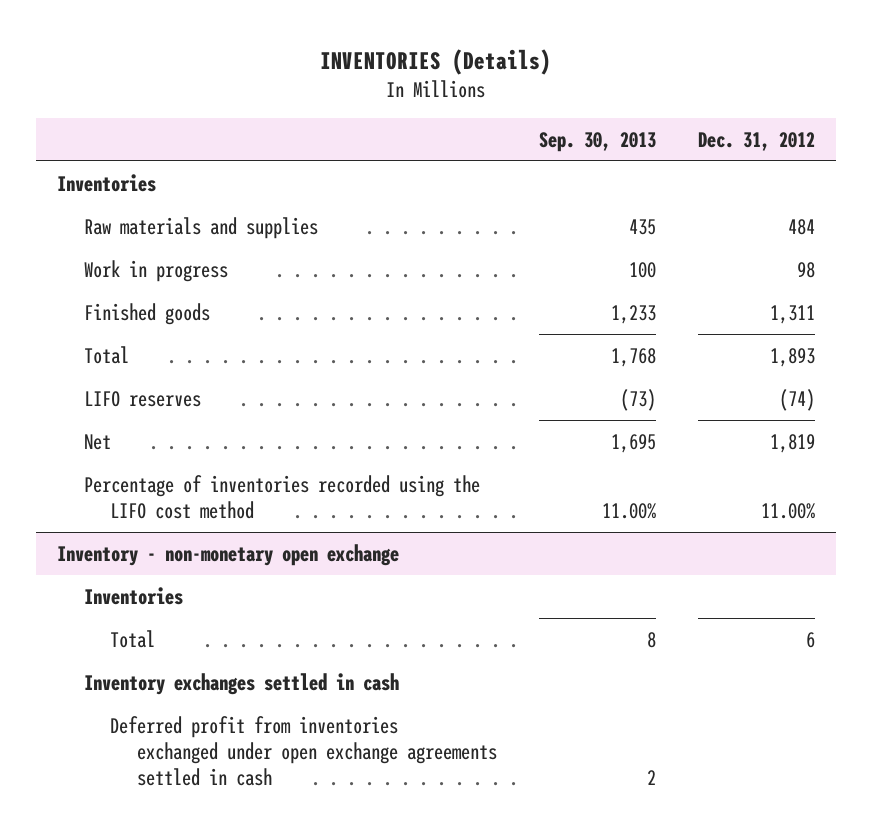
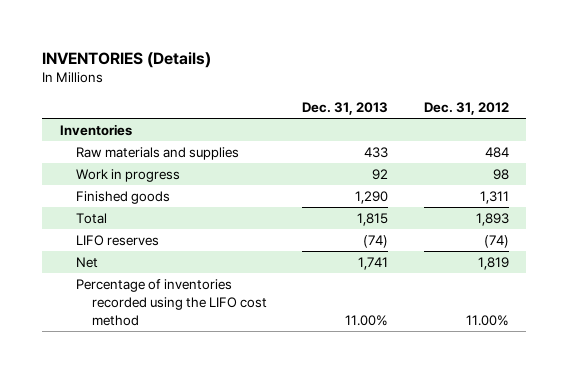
[538,131,656,152] Sep. 30, 2013 -> none
none -> [302,101,389,115] Dec. 31, 2013
[57,543,400,566] Inventory - non-monetary open exchange -> none
[83,586,183,605] Inventories -> none
[110,629,156,648] Total -> none
[83,672,399,695] Inventory exchanges settled in cash -> none
[110,715,497,787] Deferred profit from inventories exchanged under open exchange agreements settled in cash -> none

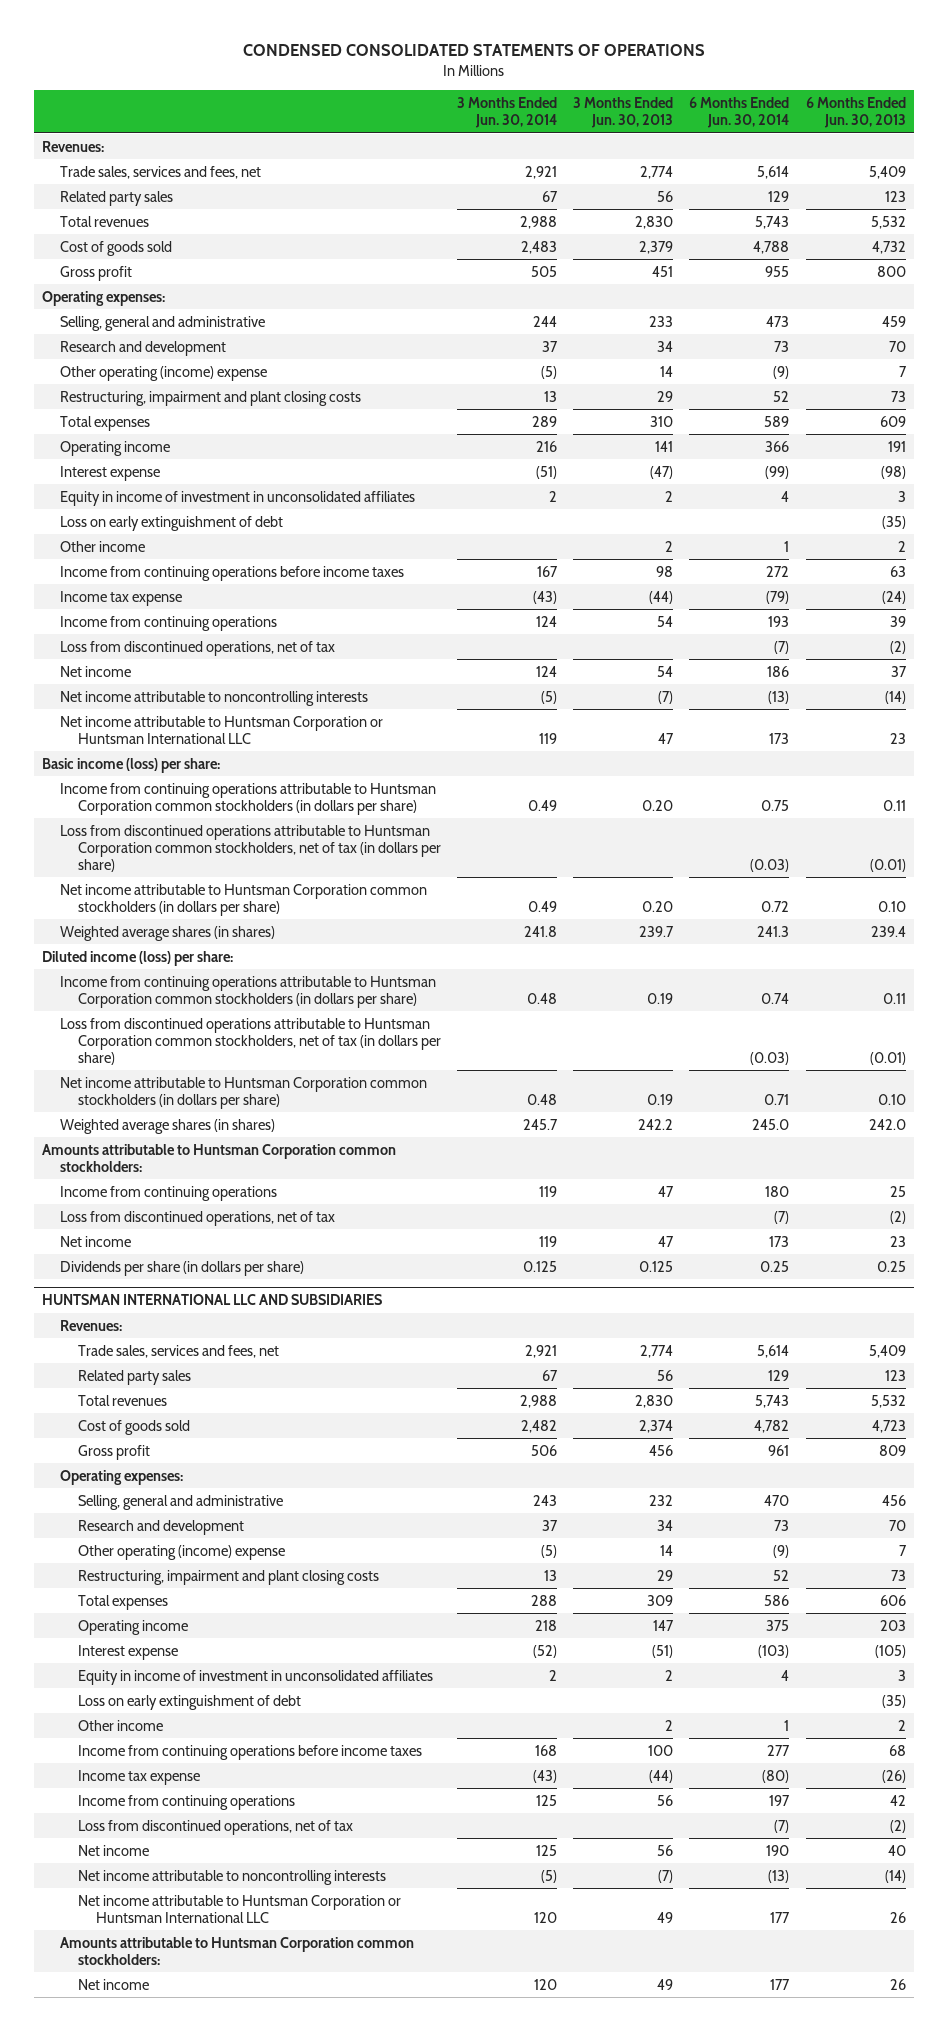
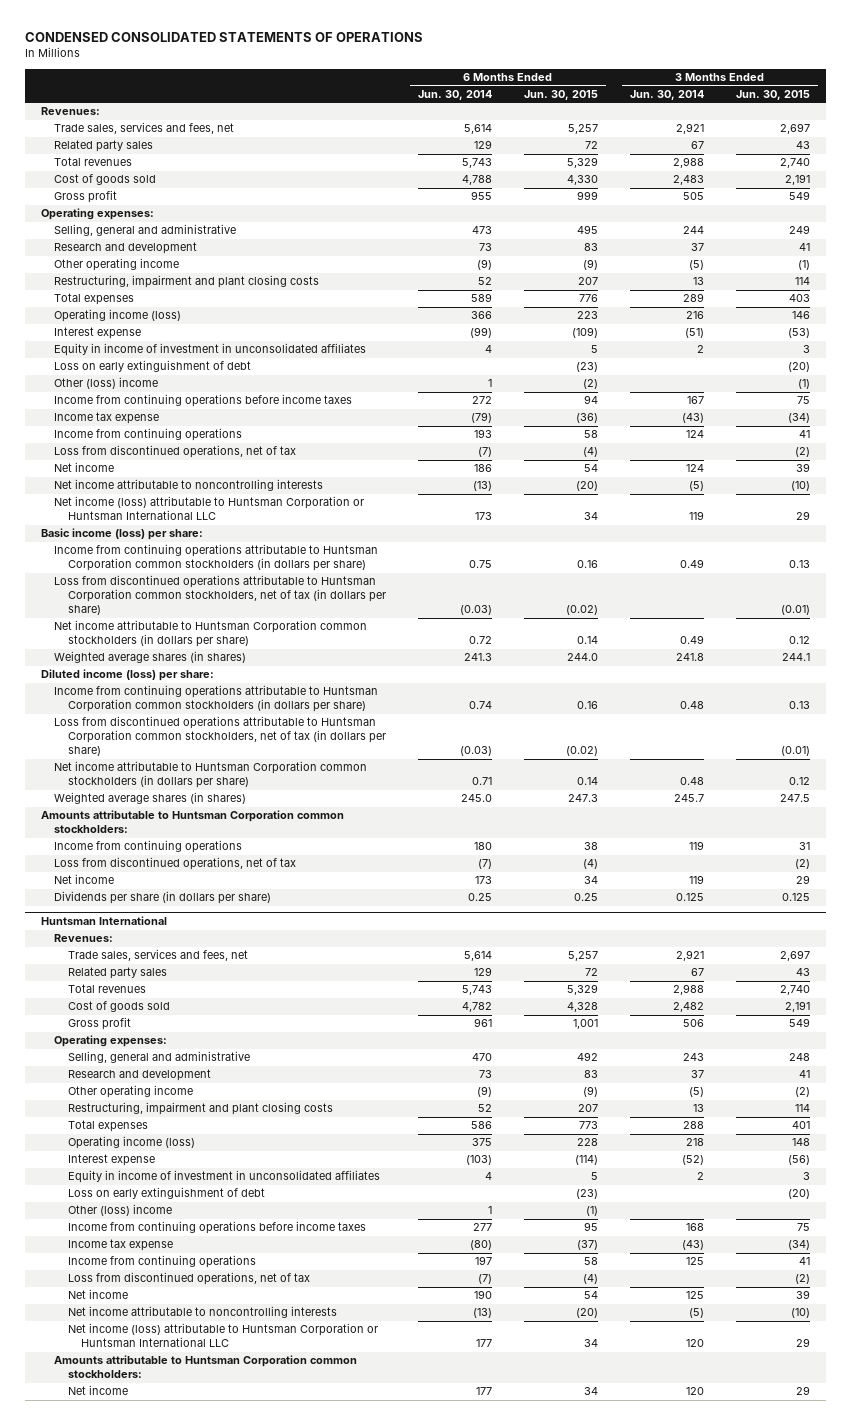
[573,96,674,129] 3 Months Ended Jun. 30, 2013 -> none
[805,96,906,129] 6 Months Ended Jun. 30, 2013 -> none
none -> [523,89,598,100] Jun. 30, 2015
none -> [735,89,810,100] Jun. 30, 2015
[59,365,267,381] Other operating (income) expense -> [54,258,180,272] Other operating income
[59,440,170,456] Operating income -> [54,309,182,323] Operating income (loss)
[59,540,145,552] Other income -> [54,377,159,390] Other (loss) income
[59,715,383,744] Net income attributable to Huntsman Corporation or Huntsman International LLC -> [54,496,365,521] Net income (loss) attributable to Huntsman Corporation or Huntsman International LLC
[41,1294,382,1306] HUNTSMAN INTERNATIONAL LLC AND SUBSIDIARIES -> none
none -> [40,916,167,926] Huntsman International
[77,1544,285,1560] Other operating (income) expense -> [67,1085,193,1099] Other operating income
[77,1619,188,1635] Operating income -> [67,1136,195,1150] Operating income (loss)
[77,1719,163,1731] Other income -> [67,1204,172,1217] Other (loss) income
[77,1894,401,1923] Net income attributable to Huntsman Corporation or Huntsman International LLC -> [67,1323,378,1348] Net income (loss) attributable to Huntsman Corporation or Huntsman International LLC

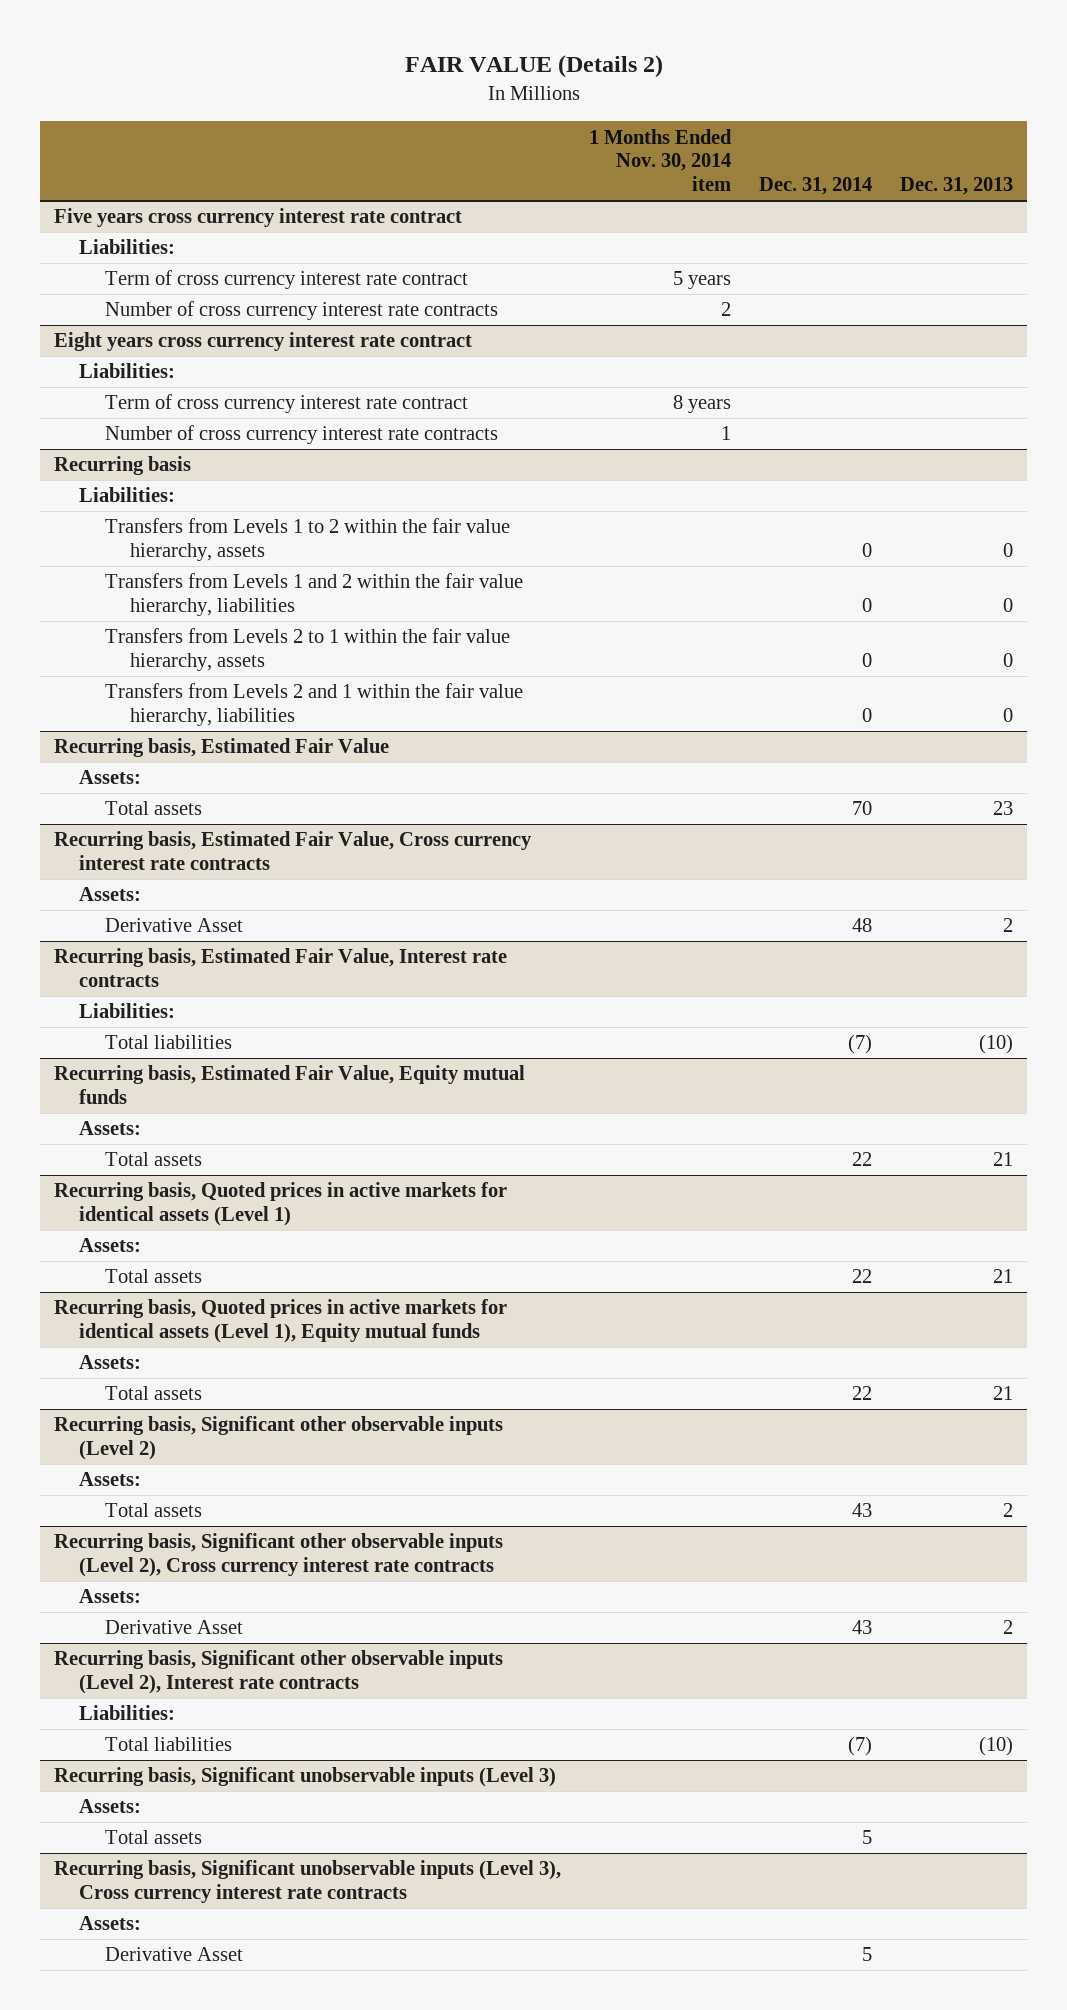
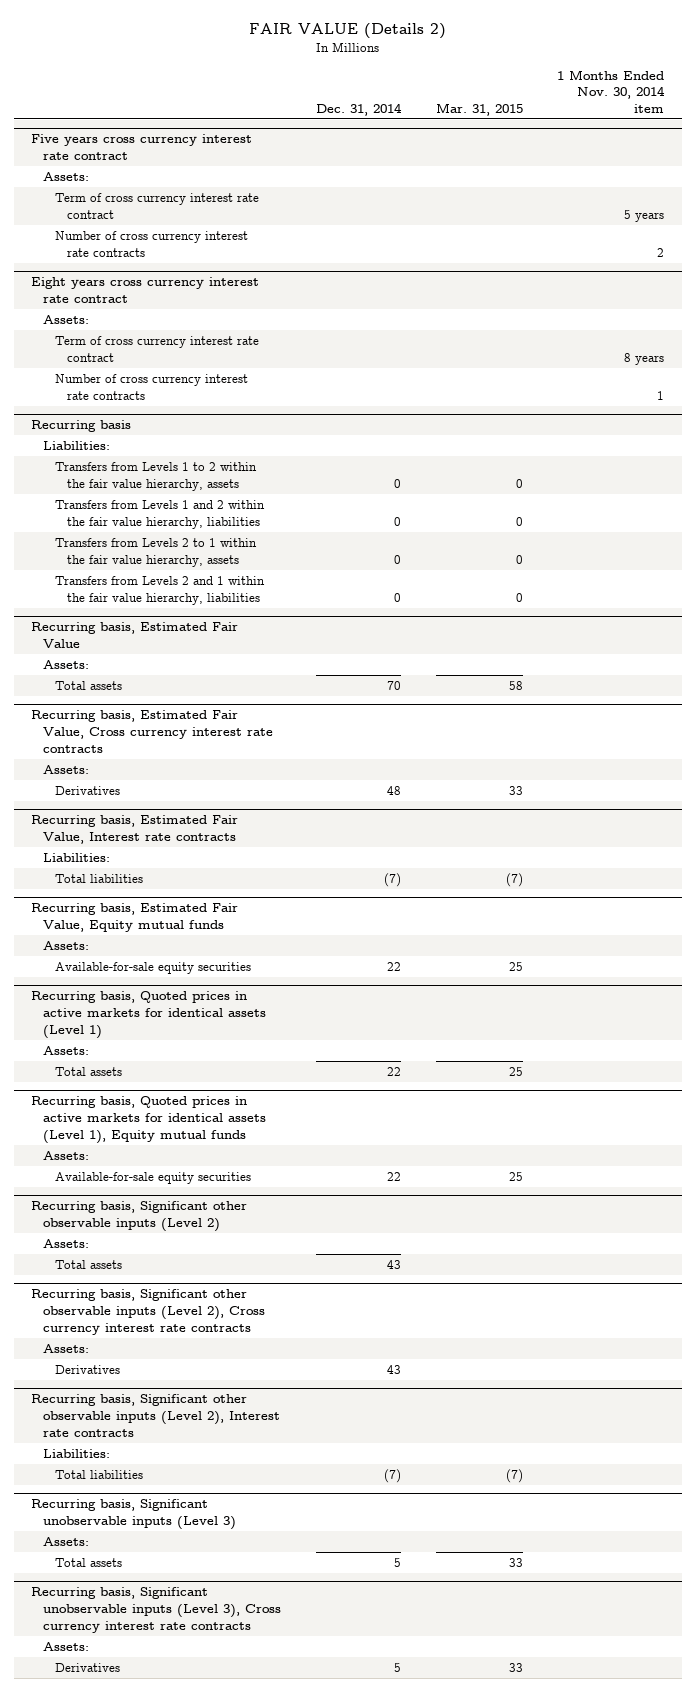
[899,177,1013,196] Dec. 31, 2013 -> none
none -> [435,102,523,116] Mar. 31, 2015
[79,239,176,255] Liabilities: -> none
none -> [43,171,90,181] Assets:
[79,363,176,379] Liabilities: -> none
none -> [43,314,90,324] Assets:
[104,918,243,933] Derivative Asset -> [55,785,121,795] Derivatives
[104,1152,202,1167] Total assets -> [55,961,252,974] Available-for-sale equity securities
[104,1386,202,1401] Total assets -> [55,1171,252,1184] Available-for-sale equity securities
[104,1620,243,1635] Derivative Asset -> [55,1364,121,1374] Derivatives
[104,1947,243,1962] Derivative Asset -> [55,1662,121,1672] Derivatives

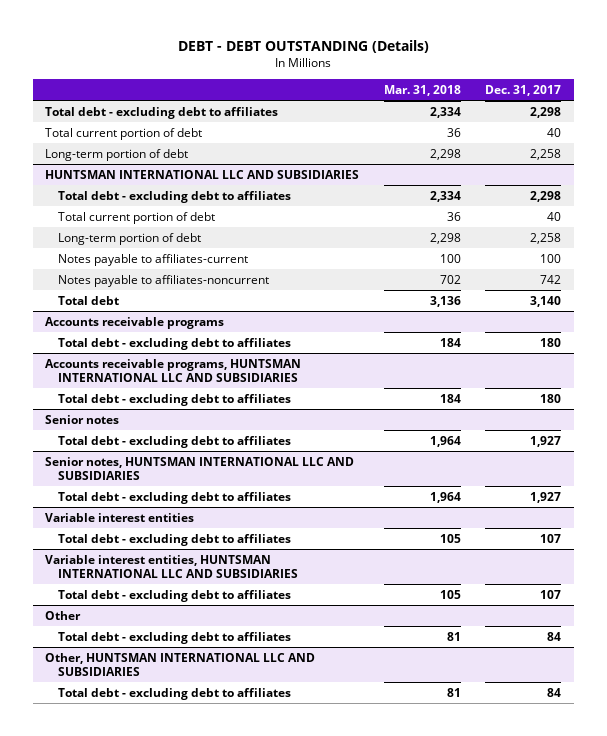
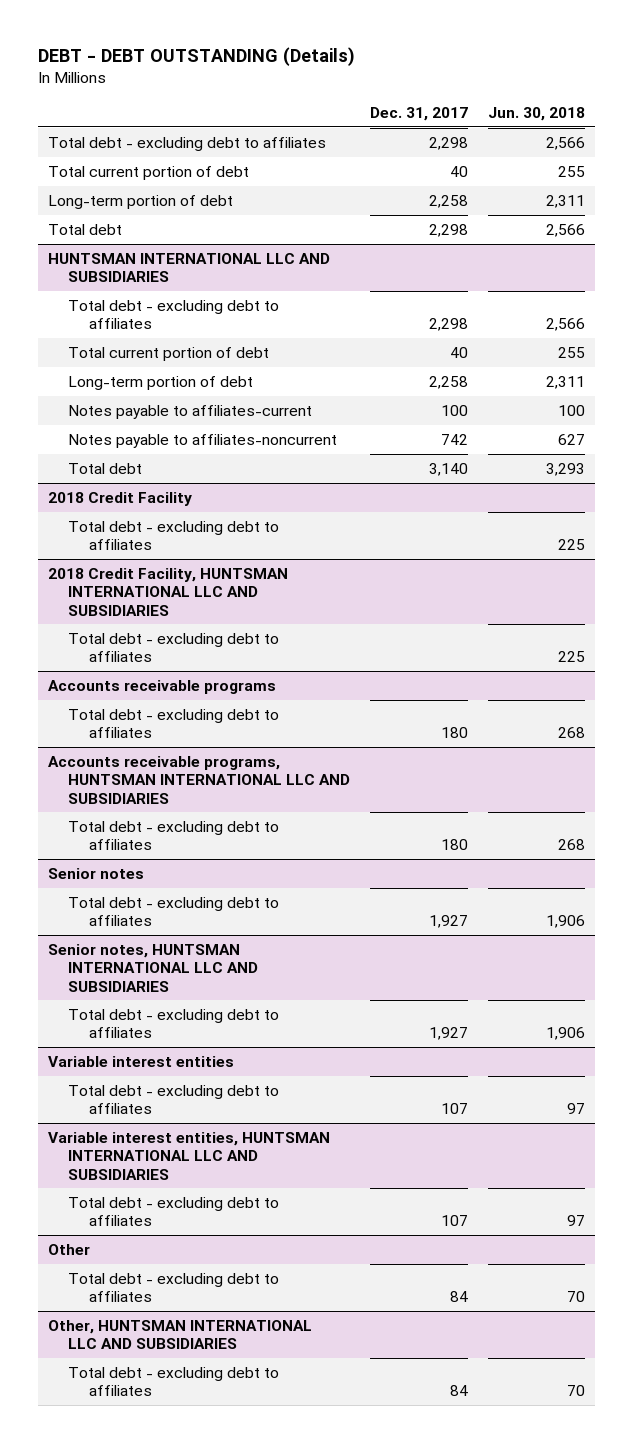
[383,84,461,96] Mar. 31, 2018 -> none
none -> [487,106,585,121] Jun. 30, 2018
none -> [47,223,122,235] Total debt
none -> [47,491,192,506] 2018 Credit Facility
none -> [68,520,280,551] Total debt - excluding debt to affiliates
none -> [47,567,288,616] 2018 Credit Facility, HUNTSMAN INTERNATIONAL LLC AND SUBSIDIARIES
none -> [68,632,280,663] Total debt - excluding debt to affiliates

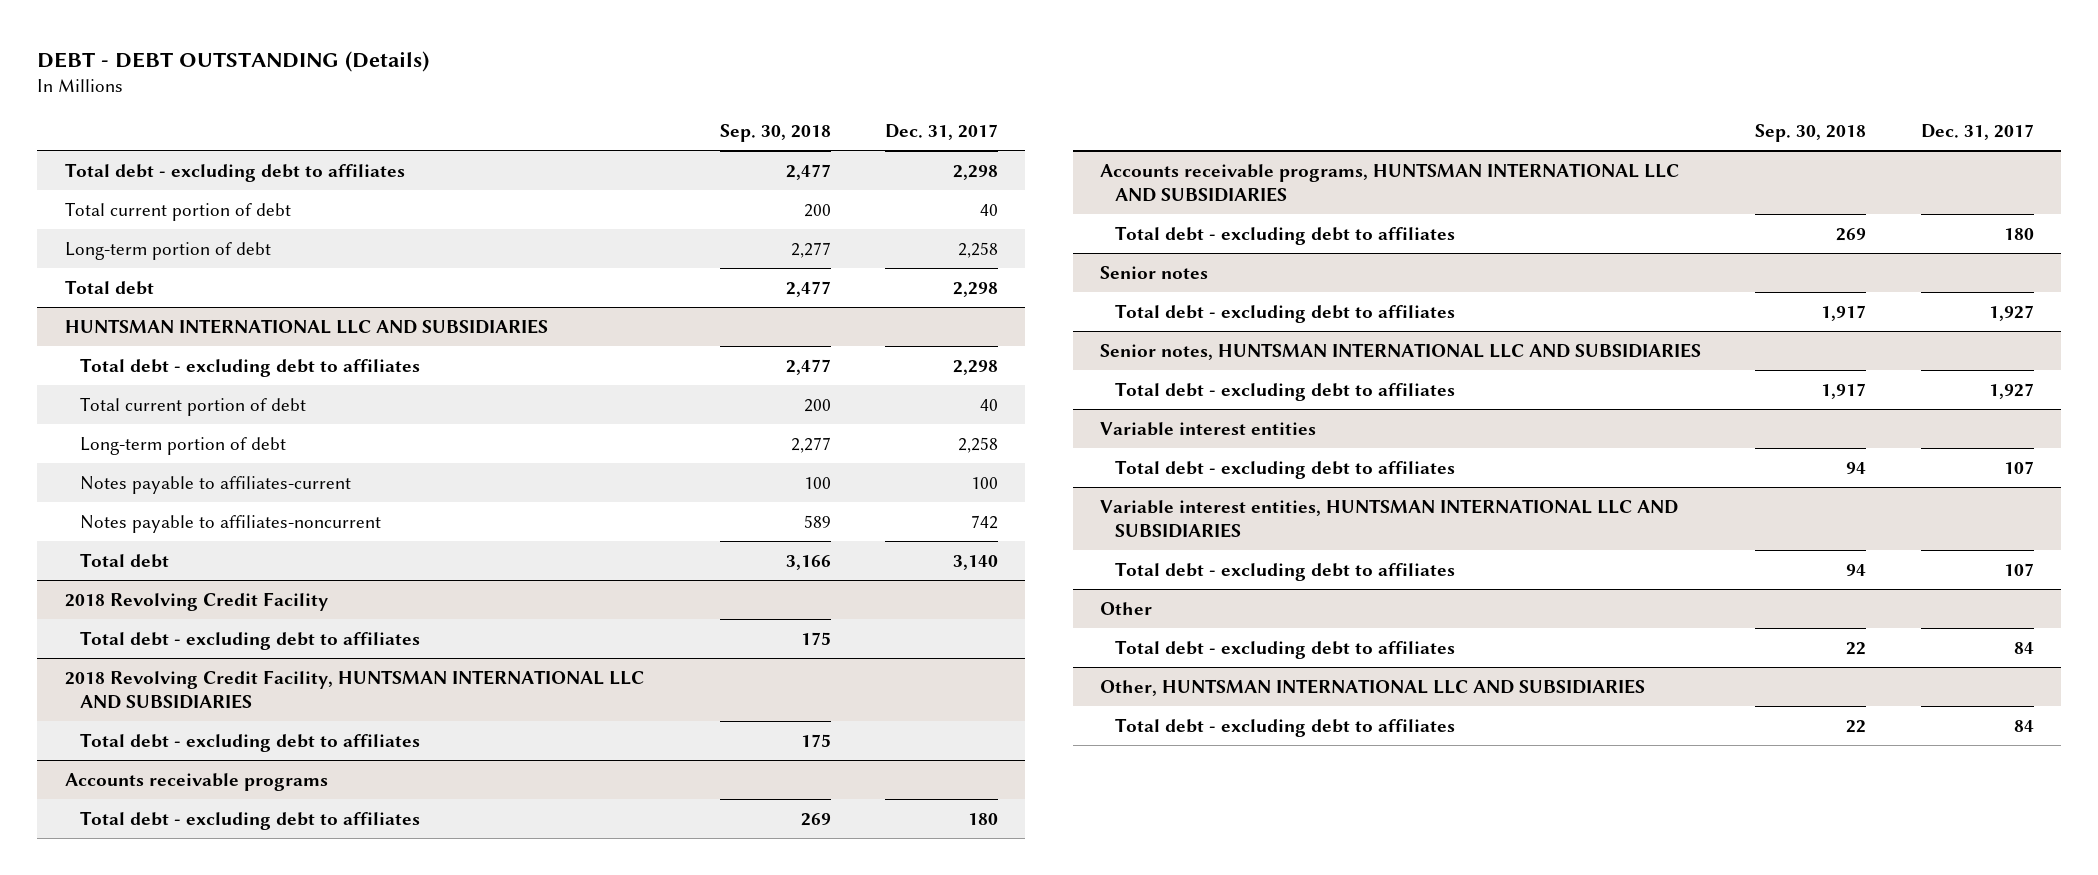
[487,106,585,121] Jun. 30, 2018 -> none
none -> [719,123,831,142] Sep. 30, 2018
[47,491,192,506] 2018 Credit Facility -> [64,591,328,611] 2018 Revolving Credit Facility
[47,567,288,616] 2018 Credit Facility, HUNTSMAN INTERNATIONAL LLC AND SUBSIDIARIES -> [64,669,644,710] 2018 Revolving Credit Facility, HUNTSMAN INTERNATIONAL LLC AND SUBSIDIARIES

